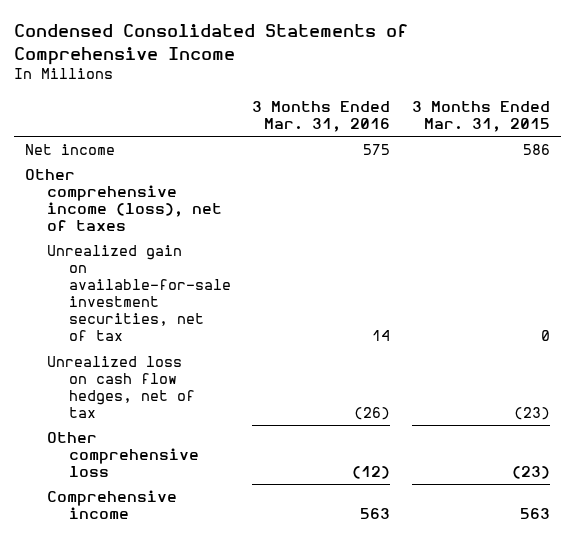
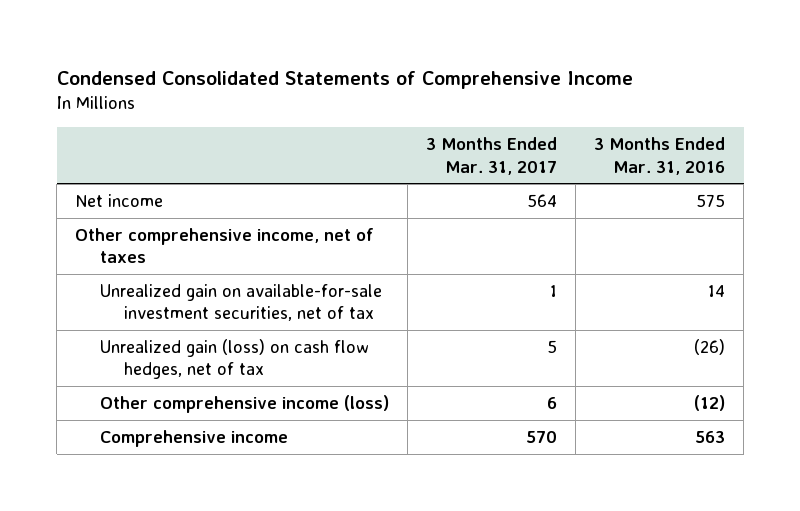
[411,100,550,132] 3 Months Ended Mar. 31, 2015 -> none
none -> [425,137,557,175] 3 Months Ended Mar. 31, 2017
[25,169,222,232] Other comprehensive income (loss), net of taxes -> [75,228,375,264] Other comprehensive income, net of taxes
[46,356,195,419] Unrealized loss on cash flow hedges, net of tax -> [99,339,369,380] Unrealized gain (loss) on cash flow hedges, net of tax
[46,432,199,478] Other comprehensive loss -> [99,395,389,414] Other comprehensive income (loss)

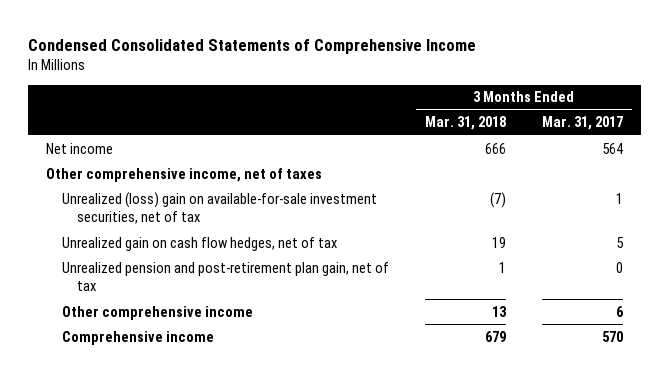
[593,137,725,175] 3 Months Ended Mar. 31, 2016 -> none
none -> [425,116,507,131] Mar. 31, 2018
[99,284,382,322] Unrealized gain on available-for-sale investment securities, net of tax -> [61,191,377,225] Unrealized (loss) gain on available-for-sale investment securities, net of tax
[99,339,369,380] Unrealized gain (loss) on cash flow hedges, net of tax -> [61,236,337,251] Unrealized gain on cash flow hedges, net of tax
none -> [61,261,389,292] Unrealized pension and post-retirement plan gain, net of tax
[99,395,389,414] Other comprehensive income (loss) -> [61,305,253,320] Other comprehensive income

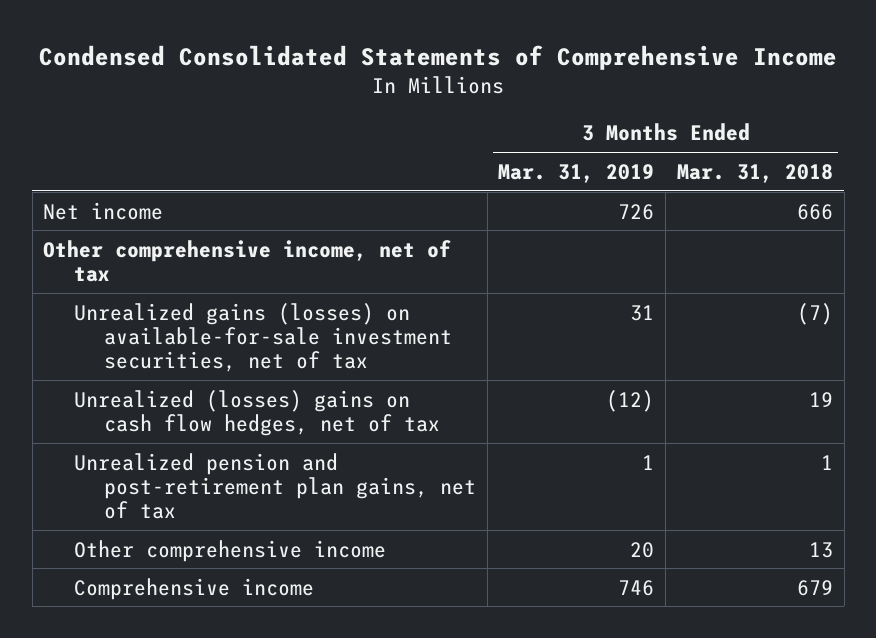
[542,116,624,131] Mar. 31, 2017 -> none
none -> [498,163,655,183] Mar. 31, 2019
[46,167,323,182] Other comprehensive income, net of taxes -> [43,239,452,282] Other comprehensive income, net of tax
[61,191,377,225] Unrealized (loss) gain on available-for-sale investment securities, net of tax -> [73,302,452,373] Unrealized gains (losses) on available-for-sale investment securities, net of tax
[61,236,337,251] Unrealized gain on cash flow hedges, net of tax -> [73,389,440,436] Unrealized (losses) gains on cash flow hedges, net of tax
[61,261,389,292] Unrealized pension and post-retirement plan gain, net of tax -> [73,452,476,520] Unrealized pension and post-retirement plan gains, net of tax

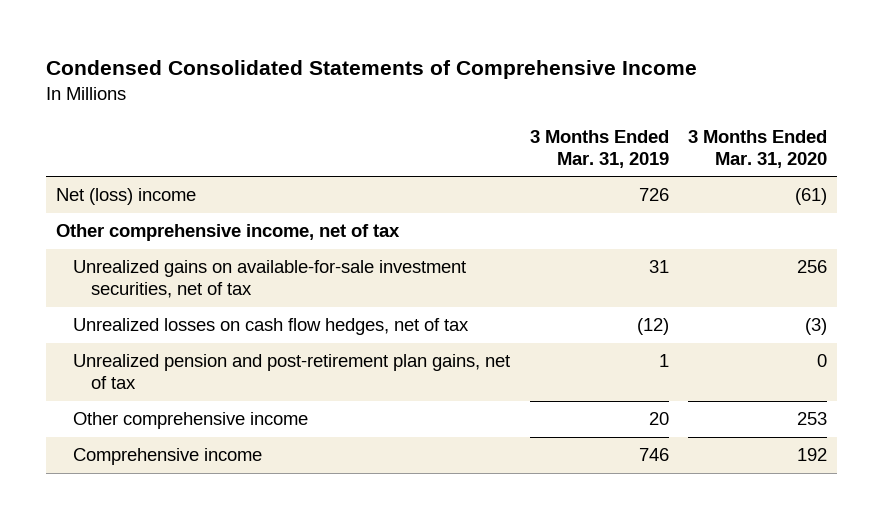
[676,163,833,183] Mar. 31, 2018 -> none
none -> [688,129,828,168] 3 Months Ended Mar. 31, 2020
[43,201,164,220] Net income -> [56,188,197,206] Net (loss) income
[73,302,452,373] Unrealized gains (losses) on available-for-sale investment securities, net of tax -> [73,260,467,299] Unrealized gains on available-for-sale investment securities, net of tax
[73,389,440,436] Unrealized (losses) gains on cash flow hedges, net of tax -> [73,318,470,336] Unrealized losses on cash flow hedges, net of tax

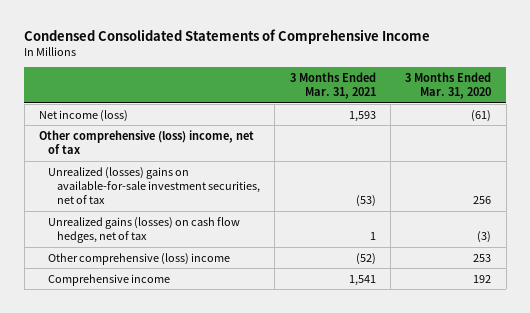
[529,129,669,168] 3 Months Ended Mar. 31, 2019 -> none
none -> [289,72,376,100] 3 Months Ended Mar. 31, 2021
[73,354,511,390] Unrealized pension and post-retirement plan gains, net of tax -> none
[56,188,197,206] Net (loss) income -> [38,109,128,122] Net income (loss)
[56,224,401,242] Other comprehensive income, net of tax -> [38,129,254,154] Other comprehensive (loss) income, net of tax
[73,260,467,299] Unrealized gains on available-for-sale investment securities, net of tax -> [47,166,260,205] Unrealized (losses) gains on available-for-sale investment securities, net of tax
[73,318,470,336] Unrealized losses on cash flow hedges, net of tax -> [47,216,240,243] Unrealized gains (losses) on cash flow hedges, net of tax
[73,412,309,430] Other comprehensive income -> [47,252,230,265] Other comprehensive (loss) income

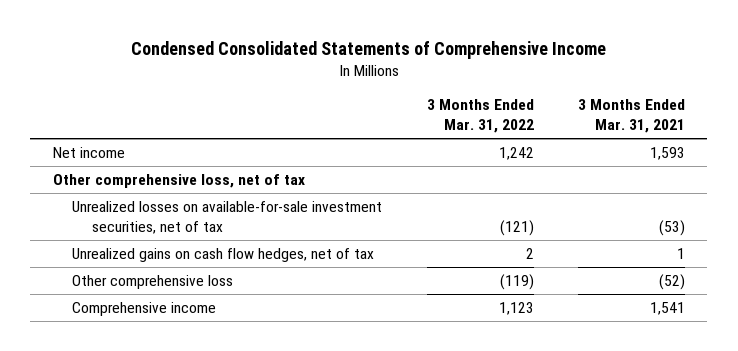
[405,72,492,100] 3 Months Ended Mar. 31, 2020 -> none
none -> [426,99,534,134] 3 Months Ended Mar. 31, 2022
[38,109,128,122] Net income (loss) -> [52,146,125,158] Net income
[38,129,254,154] Other comprehensive (loss) income, net of tax -> [52,173,305,188] Other comprehensive loss, net of tax
[47,166,260,205] Unrealized (losses) gains on available-for-sale investment securities, net of tax -> [72,200,383,234] Unrealized losses on available-for-sale investment securities, net of tax
[47,216,240,243] Unrealized gains (losses) on cash flow hedges, net of tax -> [72,247,375,262] Unrealized gains on cash flow hedges, net of tax
[47,252,230,265] Other comprehensive (loss) income -> [72,274,234,289] Other comprehensive loss

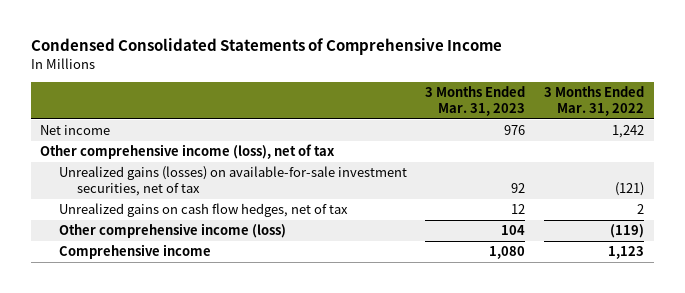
[578,99,686,134] 3 Months Ended Mar. 31, 2021 -> none
none -> [425,86,526,117] 3 Months Ended Mar. 31, 2023
[52,173,305,188] Other comprehensive loss, net of tax -> [40,144,336,160] Other comprehensive income (loss), net of tax
[72,200,383,234] Unrealized losses on available-for-sale investment securities, net of tax -> [58,166,407,197] Unrealized gains (losses) on available-for-sale investment securities, net of tax
[72,274,234,289] Other comprehensive loss -> [58,223,286,239] Other comprehensive income (loss)

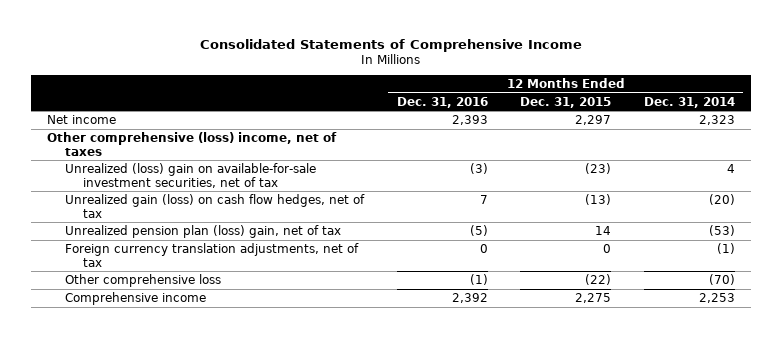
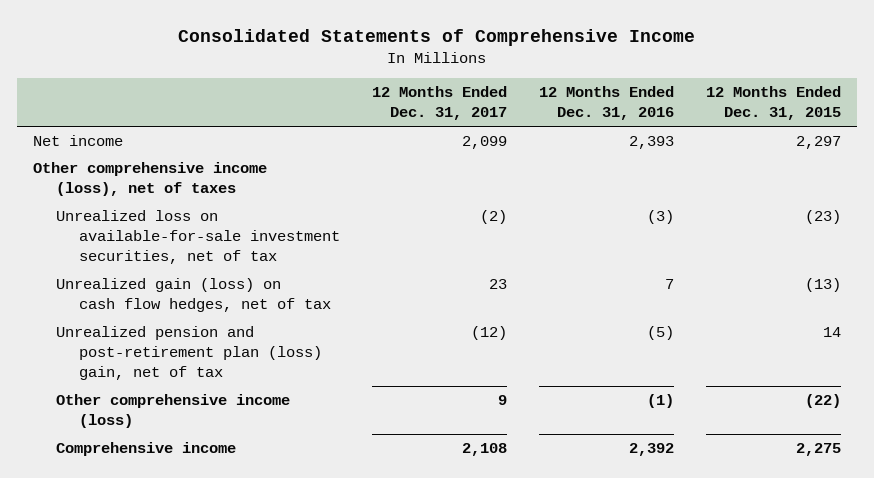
[643,96,735,108] Dec. 31, 2014 -> none
none -> [372,86,508,121] 12 Months Ended Dec. 31, 2017
[47,131,338,156] Other comprehensive (loss) income, net of taxes -> [33,161,268,197] Other comprehensive income (loss), net of taxes
[65,162,317,188] Unrealized (loss) gain on available-for-sale investment securities, net of tax -> [56,209,341,265] Unrealized loss on available-for-sale investment securities, net of tax
[65,242,360,267] Foreign currency translation adjustments, net of tax -> none
[65,224,342,238] Unrealized pension plan (loss) gain, net of tax -> [56,325,323,381] Unrealized pension and post-retirement plan (loss) gain, net of tax
[65,273,222,287] Other comprehensive loss -> [56,393,291,429] Other comprehensive income (loss)

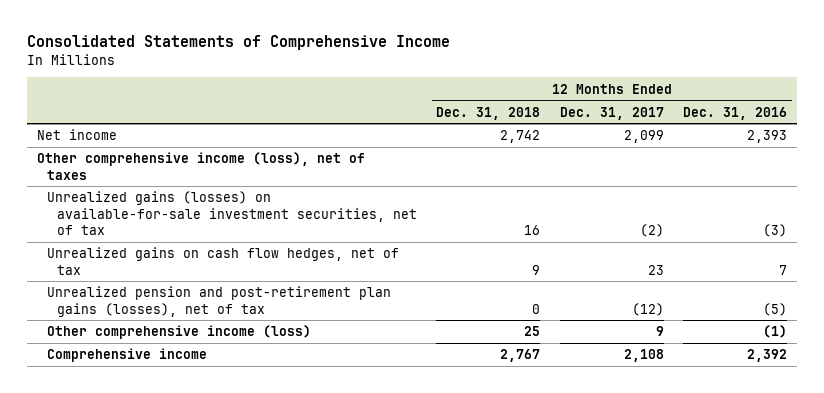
[705,86,841,121] 12 Months Ended Dec. 31, 2015 -> none
none -> [436,106,541,120] Dec. 31, 2018
[56,209,341,265] Unrealized loss on available-for-sale investment securities, net of tax -> [46,191,418,236] Unrealized gains (losses) on available-for-sale investment securities, net of tax
[56,277,332,313] Unrealized gain (loss) on cash flow hedges, net of tax -> [46,247,399,275] Unrealized gains on cash flow hedges, net of tax
[56,325,323,381] Unrealized pension and post-retirement plan (loss) gain, net of tax -> [46,286,391,317] Unrealized pension and post-retirement plan gains (losses), net of tax

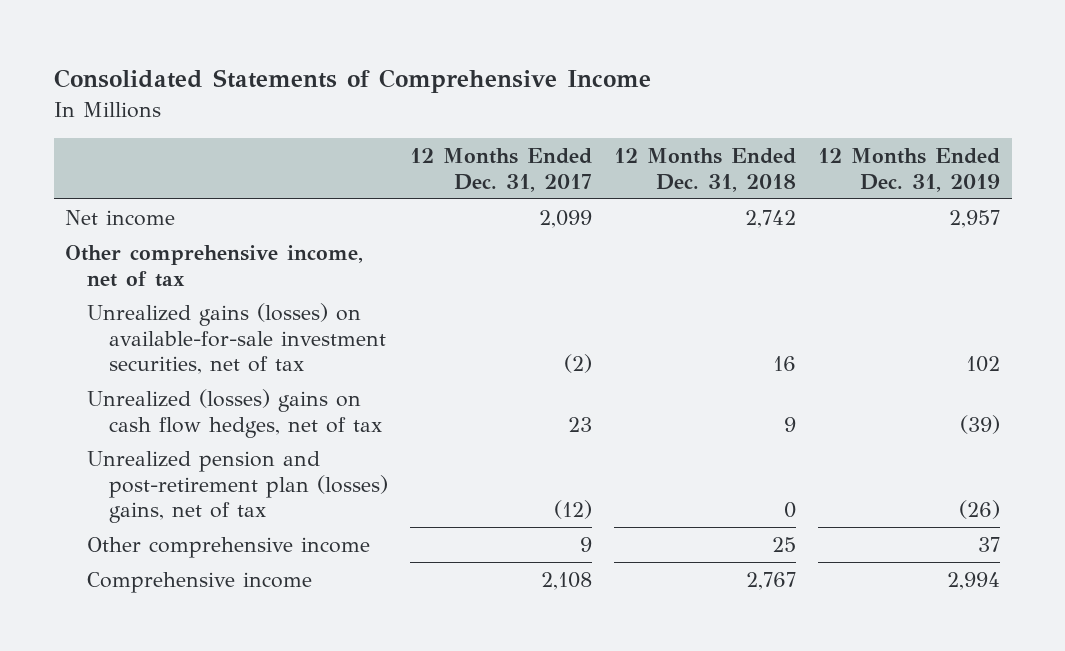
[682,106,787,120] Dec. 31, 2016 -> none
none -> [818,148,1001,192] 12 Months Ended Dec. 31, 2019
[36,152,365,180] Other comprehensive income (loss), net of taxes -> [64,244,363,287] Other comprehensive income, net of tax
[46,247,399,275] Unrealized gains on cash flow hedges, net of tax -> [86,388,382,438] Unrealized (losses) gains on cash flow hedges, net of tax
[46,286,391,317] Unrealized pension and post-retirement plan gains (losses), net of tax -> [86,450,388,524] Unrealized pension and post-retirement plan (losses) gains, net of tax
[46,325,311,340] Other comprehensive income (loss) -> [86,536,370,558] Other comprehensive income

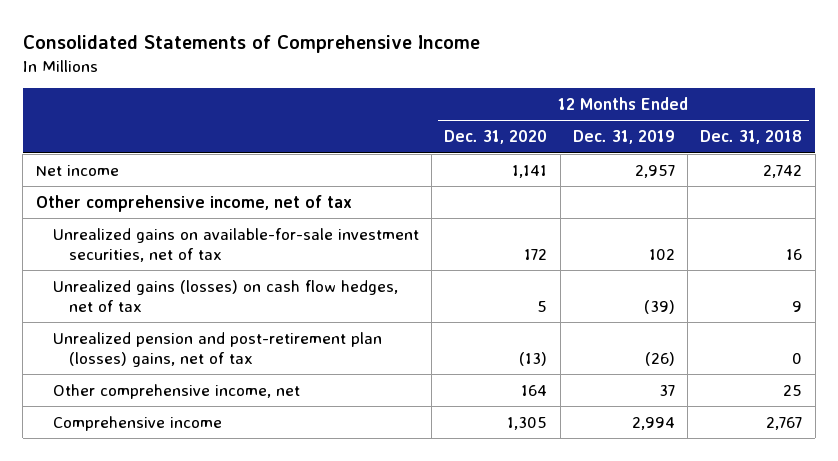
[409,148,592,192] 12 Months Ended Dec. 31, 2017 -> none
none -> [444,130,548,145] Dec. 31, 2020
[86,302,386,375] Unrealized gains (losses) on available-for-sale investment securities, net of tax -> [52,227,419,262] Unrealized gains on available-for-sale investment securities, net of tax
[86,388,382,438] Unrealized (losses) gains on cash flow hedges, net of tax -> [52,279,398,312] Unrealized gains (losses) on cash flow hedges, net of tax
[86,536,370,558] Other comprehensive income -> [52,383,300,399] Other comprehensive income, net

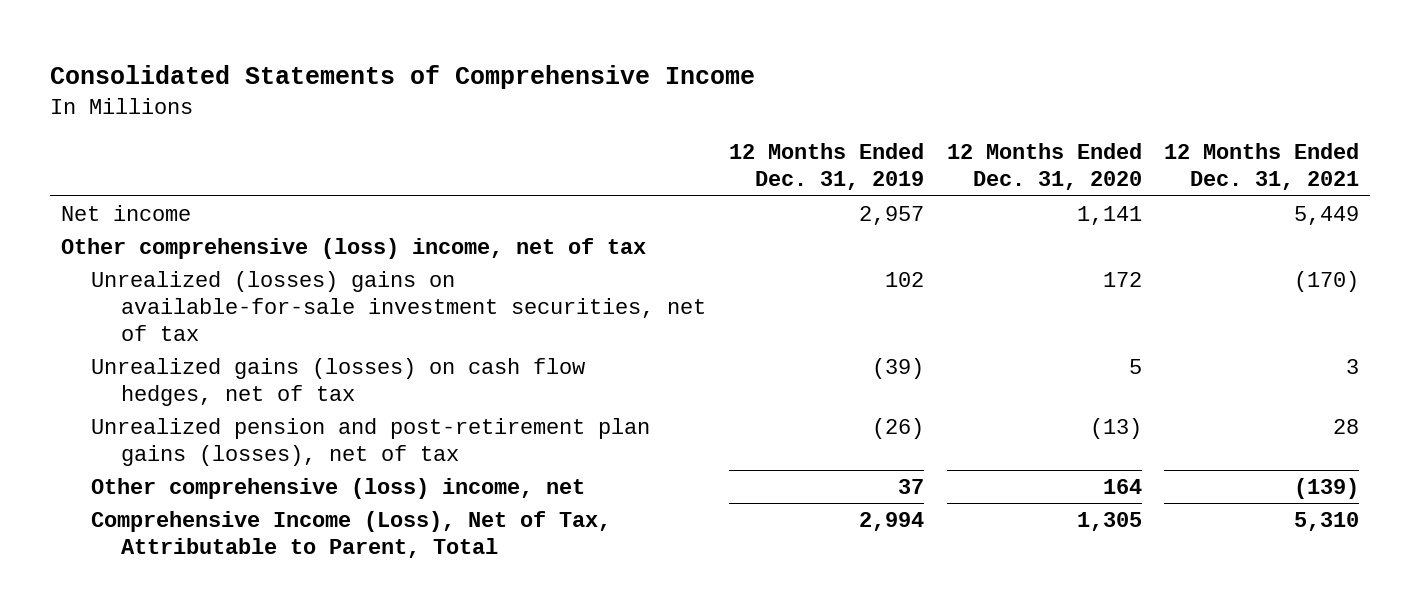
[700,130,803,145] Dec. 31, 2018 -> none
none -> [1164,143,1360,191] 12 Months Ended Dec. 31, 2021
[35,194,352,212] Other comprehensive income, net of tax -> [61,237,647,259] Other comprehensive (loss) income, net of tax
[52,227,419,262] Unrealized gains on available-for-sale investment securities, net of tax -> [91,270,707,341] Unrealized (losses) gains on available-for-sale investment securities, net of tax
[52,331,382,367] Unrealized pension and post-retirement plan (losses) gains, net of tax -> [91,417,651,466] Unrealized pension and post-retirement plan gains (losses), net of tax
[52,383,300,399] Other comprehensive income, net -> [91,477,586,499] Other comprehensive (loss) income, net
[52,415,222,431] Comprehensive income -> [91,510,612,558] Comprehensive Income (Loss), Net of Tax, Attributable to Parent, Total

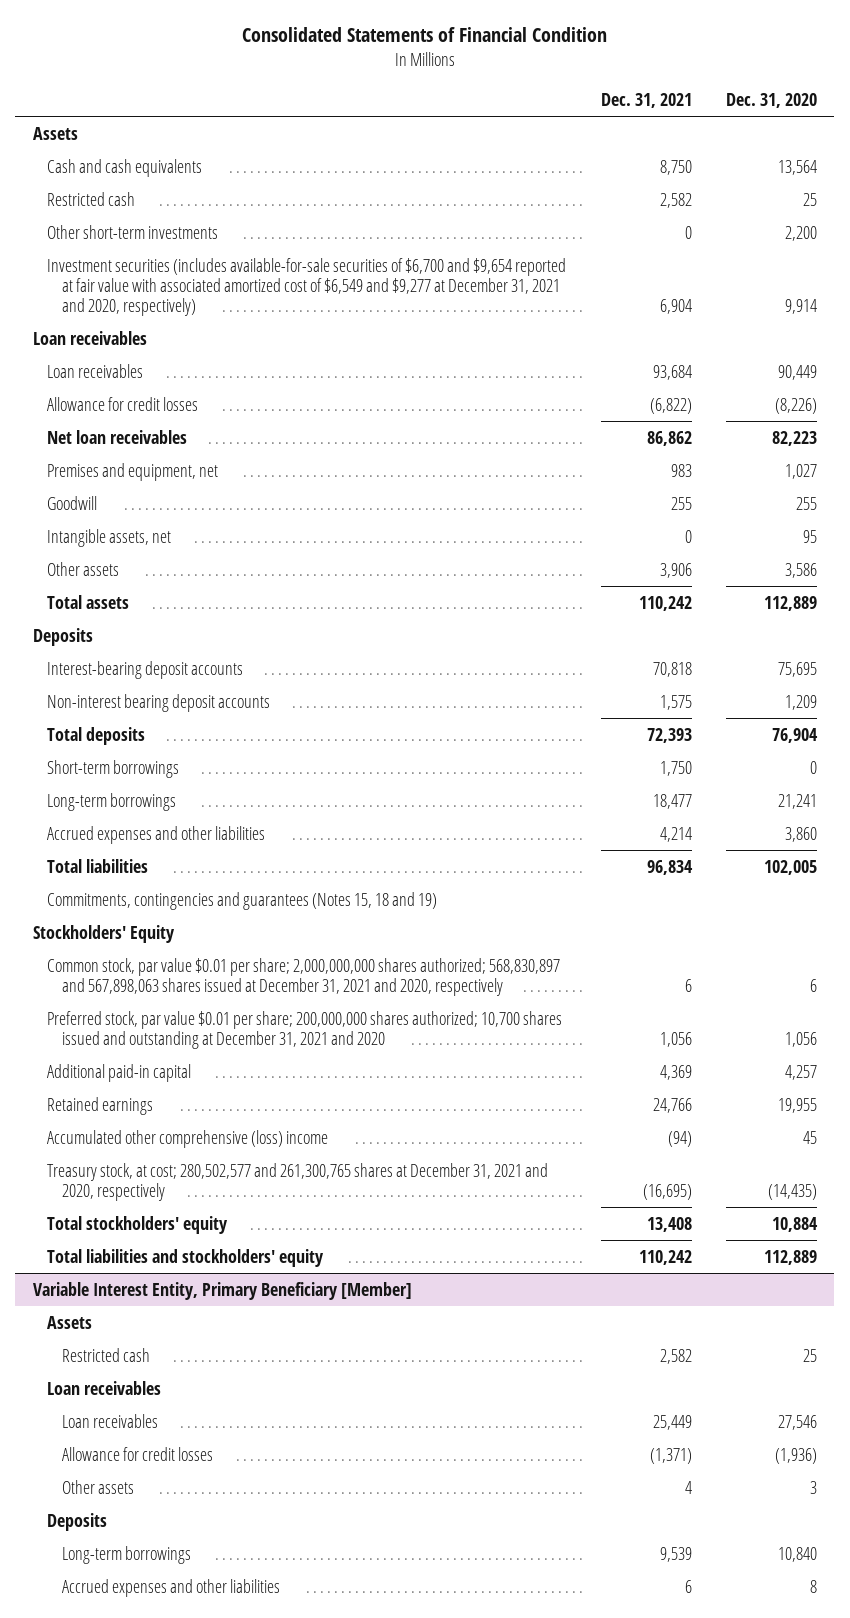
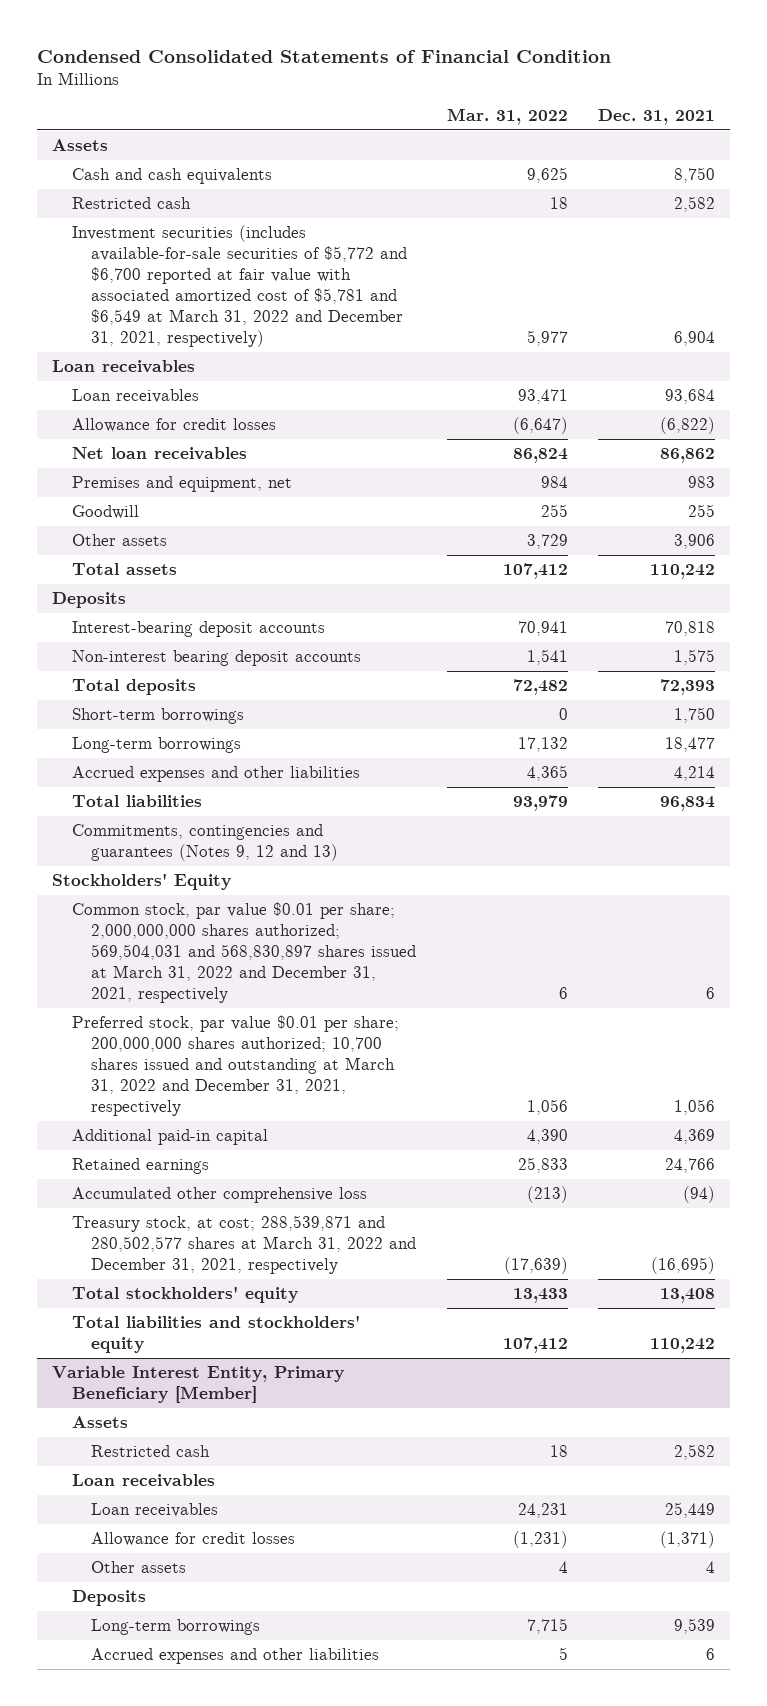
[241,27,607,43] Consolidated Statements of Financial Condition -> [37,49,612,63] Condensed Consolidated Statements of Financial Condition
[725,92,817,108] Dec. 31, 2020 -> none
none -> [446,108,568,126] Mar. 31, 2022
[47,224,219,239] Other short-term investments -> none
[47,257,567,316] Investment securities (includes available-for-sale securities of $6,700 and $9,654 reported at fair value with associated amortized cost of $6,549 and $9,277 at December 31, 2021 and 2020, respectively) -> [71,225,408,348] Investment securities (includes available-for-sale securities of $5,772 and $6,700 reported at fair value with associated amortized cost of $5,781 and $6,549 at March 31, 2022 and December 31, 2021, respectively)
[47,528,172,547] Intangible assets, net -> none
[47,891,438,910] Commitments, contingencies and guarantees (Notes 15, 18 and 19) -> [71,824,339,862] Commitments, contingencies and guarantees (Notes 9, 12 and 13)
[47,957,561,996] Common stock, par value $0.01 per share; 2,000,000,000 shares authorized; 568,830,897 and 567,898,063 shares issued at December 31, 2021 and 2020, respectively -> [71,902,417,1004] Common stock, par value $0.01 per share; 2,000,000,000 shares authorized; 569,504,031 and 568,830,897 shares issued at March 31, 2022 and December 31, 2021, respectively
[47,1010,563,1049] Preferred stock, par value $0.01 per share; 200,000,000 shares authorized; 10,700 shares issued and outstanding at December 31, 2021 and 2020 -> [71,1015,399,1117] Preferred stock, par value $0.01 per share; 200,000,000 shares authorized; 10,700 shares issued and outstanding at March 31, 2022 and December 31, 2021, respectively
[47,1129,329,1148] Accumulated other comprehensive (loss) income -> [71,1187,367,1204] Accumulated other comprehensive loss
[47,1162,549,1201] Treasury stock, at cost; 280,502,577 and 261,300,765 shares at December 31, 2021 and 2020, respectively -> [71,1215,417,1275] Treasury stock, at cost; 288,539,871 and 280,502,577 shares at March 31, 2022 and December 31, 2021, respectively

